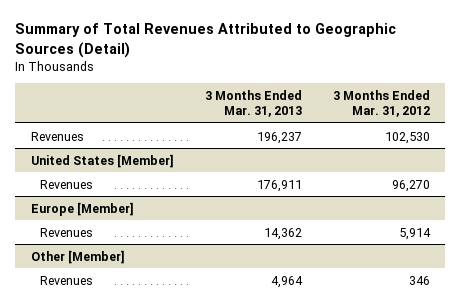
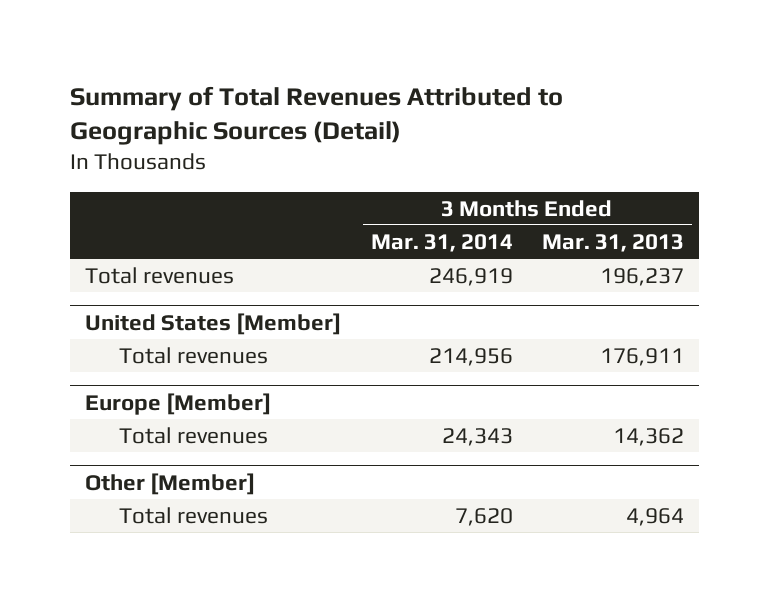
[332,89,430,118] 3 Months Ended Mar. 31, 2012 -> none
none -> [370,233,513,252] Mar. 31, 2014
[30,131,84,141] Revenues -> [84,266,234,284] Total revenues
[40,179,94,189] Revenues -> [119,346,269,364] Total revenues
[40,227,94,237] Revenues -> [119,426,269,444] Total revenues
[40,275,94,285] Revenues -> [119,506,269,524] Total revenues

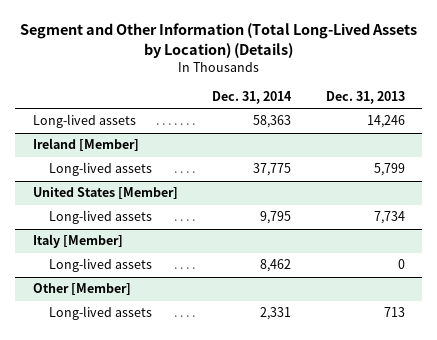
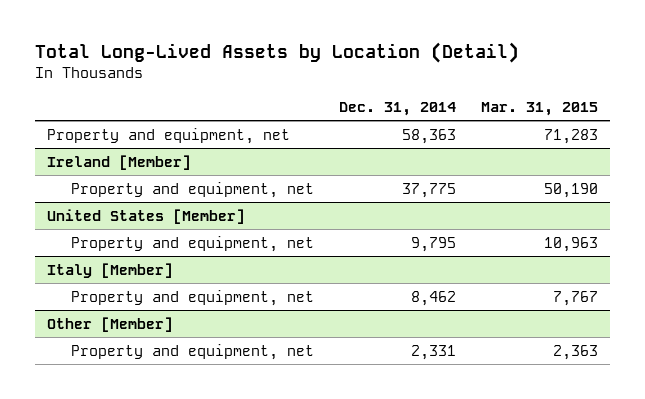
[19,23,417,58] Segment and Other Information (Total Long-Lived Assets by Location) (Details) -> [34,41,519,63] Total Long-Lived Assets by Location (Detail)
[325,91,405,105] Dec. 31, 2013 -> none
none -> [480,102,598,117] Mar. 31, 2015
[32,114,136,129] Long-lived assets -> [47,127,291,144] Property and equipment, net
[48,162,152,177] Long-lived assets -> [70,181,314,198] Property and equipment, net
[48,210,152,225] Long-lived assets -> [70,235,314,252] Property and equipment, net
[48,258,152,273] Long-lived assets -> [70,289,314,306] Property and equipment, net
[48,306,152,321] Long-lived assets -> [70,343,314,360] Property and equipment, net

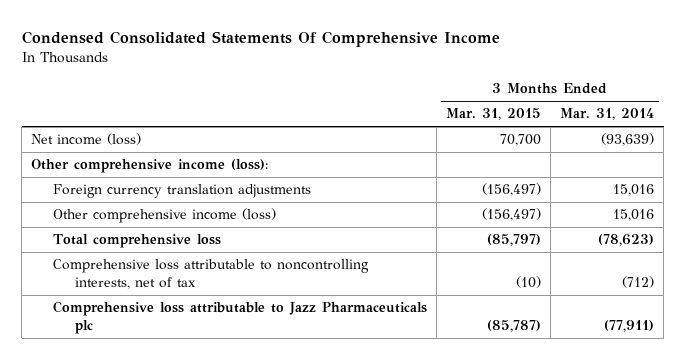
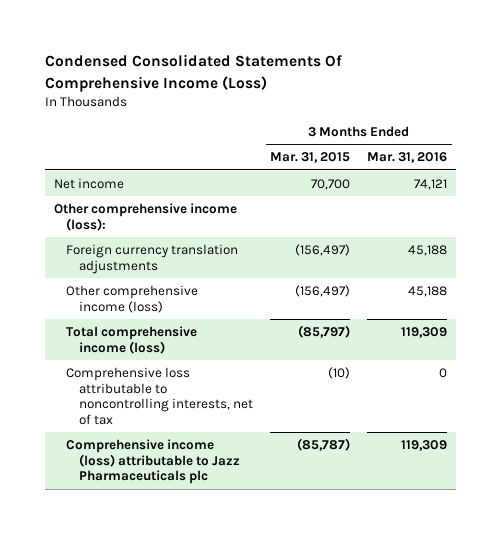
[21,31,500,48] Condensed Consolidated Statements Of Comprehensive Income -> [45,54,343,92] Condensed Consolidated Statements Of Comprehensive Income (Loss)
[560,108,655,121] Mar. 31, 2014 -> none
none -> [367,152,448,164] Mar. 31, 2016
[31,133,142,146] Net income (loss) -> [53,177,124,189] Net income
[53,234,222,249] Total comprehensive loss -> [66,325,198,354] Total comprehensive income (loss)
[53,301,428,335] Comprehensive loss attributable to Jazz Pharmaceuticals plc -> [66,438,240,485] Comprehensive income (loss) attributable to Jazz Pharmaceuticals plc

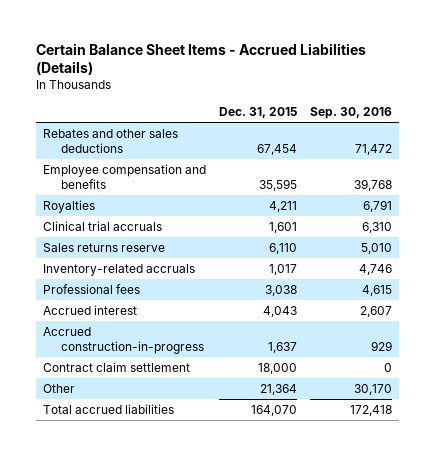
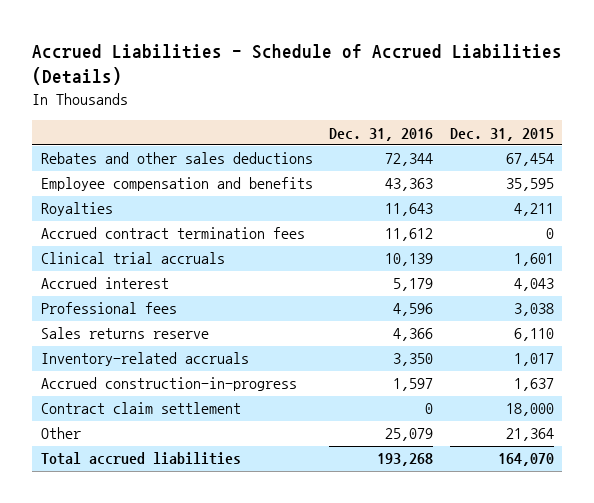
[35,42,366,76] Certain Balance Sheet Items - Accrued Liabilities (Details) -> [32,44,563,86] Accrued Liabilities - Schedule of Accrued Liabilities (Details)
[310,107,393,120] Sep. 30, 2016 -> none
none -> [329,127,434,141] Dec. 31, 2016
none -> [40,227,305,240] Accrued contract termination fees
[42,304,137,315] Accrued interest -> [40,277,169,290] Accrued interest
[42,283,140,294] Professional fees -> [40,302,177,315] Professional fees

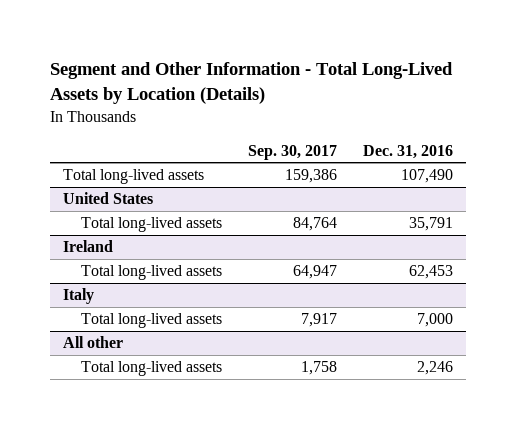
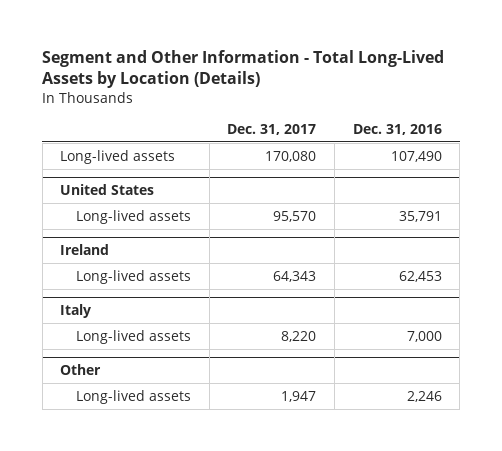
[248,144,338,160] Sep. 30, 2017 -> none
none -> [227,123,317,135] Dec. 31, 2017
[62,169,204,185] Total long-lived assets -> [60,149,176,164] Long-lived assets
[81,217,223,233] Total long-lived assets -> [76,209,192,224] Long-lived assets
[81,265,223,281] Total long-lived assets -> [76,269,192,284] Long-lived assets
[81,313,223,329] Total long-lived assets -> [76,329,192,344] Long-lived assets
[62,336,123,349] All other -> [60,364,102,376] Other
[81,361,223,377] Total long-lived assets -> [76,389,192,404] Long-lived assets

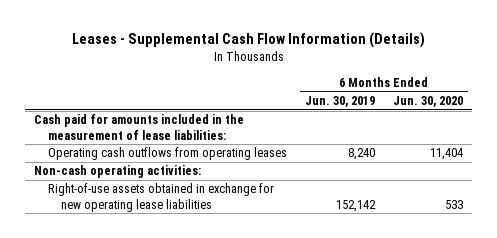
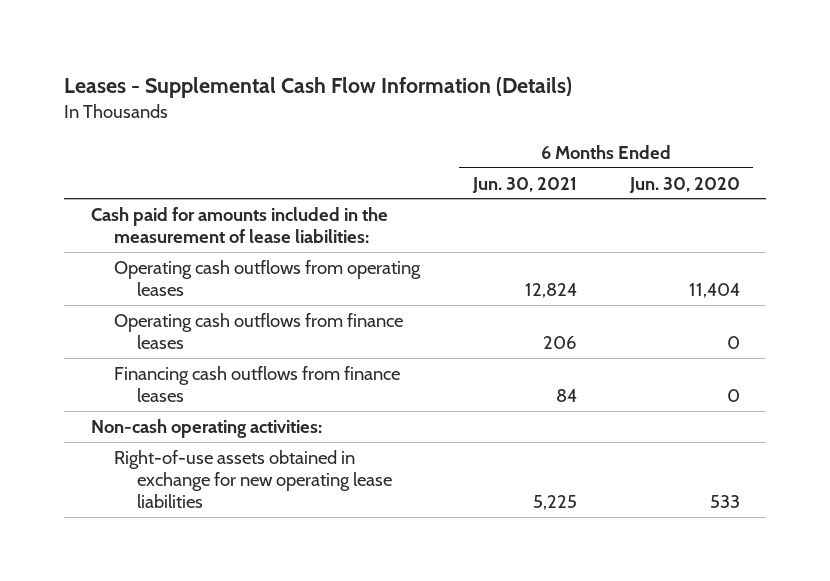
[304,96,375,108] Jun. 30, 2019 -> none
none -> [471,176,577,193] Jun. 30, 2021
none -> [113,312,403,350] Operating cash outflows from finance leases
none -> [113,365,400,403] Financing cash outflows from finance leases

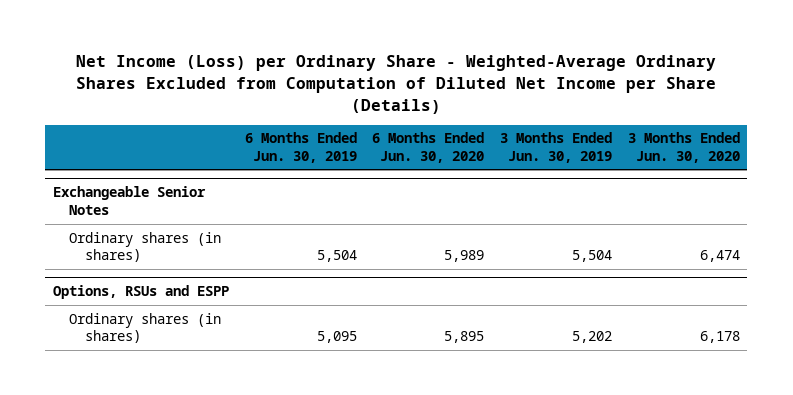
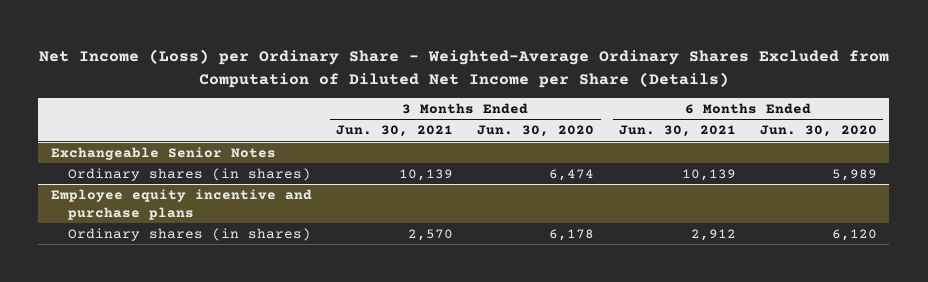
[244,132,357,163] 6 Months Ended Jun. 30, 2019 -> none
[499,132,612,163] 3 Months Ended Jun. 30, 2019 -> none
none -> [336,125,454,138] Jun. 30, 2021
none -> [618,125,736,138] Jun. 30, 2021
[53,285,230,300] Options, RSUs and ESPP -> [50,188,312,220] Employee equity incentive and purchase plans
[444,331,485,344] 5,895 -> [832,228,878,241] 6,120

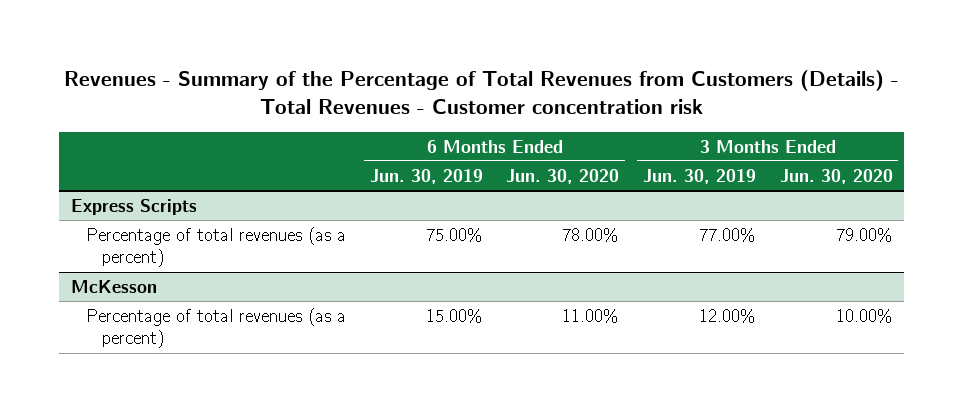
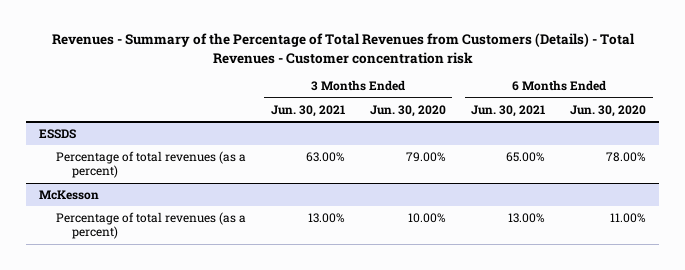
[369,168,483,184] Jun. 30, 2019 -> none
[642,168,756,184] Jun. 30, 2019 -> none
none -> [270,104,345,117] Jun. 30, 2021
none -> [471,104,546,117] Jun. 30, 2021
[70,198,197,215] Express Scripts -> [38,128,76,139] ESSDS

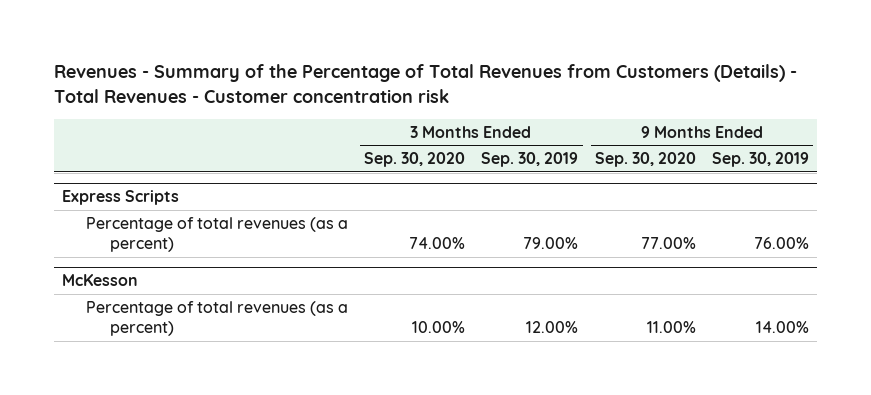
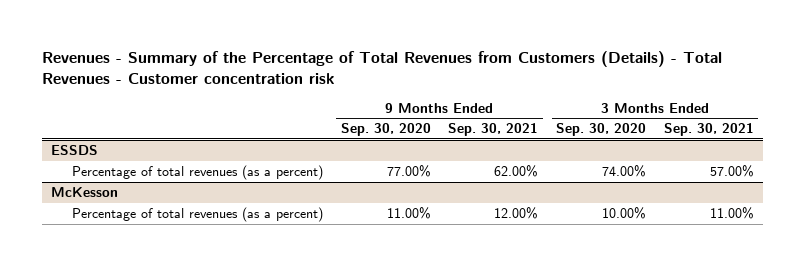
[481,152,579,168] Sep. 30, 2019 -> none
[712,152,810,168] Sep. 30, 2019 -> none
none -> [448,123,539,137] Sep. 30, 2021
none -> [663,123,754,137] Sep. 30, 2021
[62,190,180,206] Express Scripts -> [50,145,98,156] ESSDS

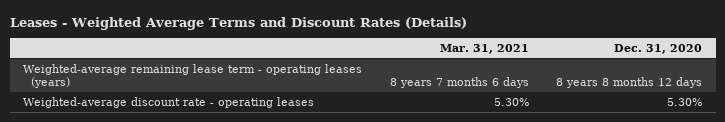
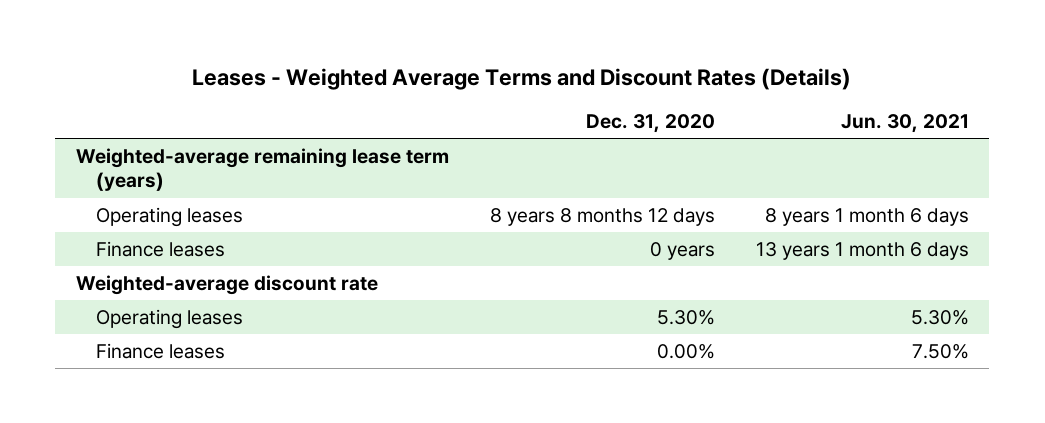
[439,43,529,54] Mar. 31, 2021 -> none
none -> [840,114,969,134] Jun. 30, 2021
none -> [75,147,449,192] Weighted-average remaining lease term (years)
[23,63,363,89] Weighted-average remaining lease term - operating leases (years) -> [96,206,244,227] Operating leases
none -> [96,240,226,257] Finance leases
none -> [75,274,378,295] Weighted-average discount rate
[23,96,315,108] Weighted-average discount rate - operating leases -> [96,308,244,329] Operating leases
none -> [96,342,226,359] Finance leases

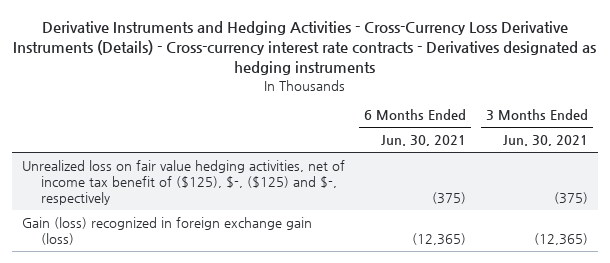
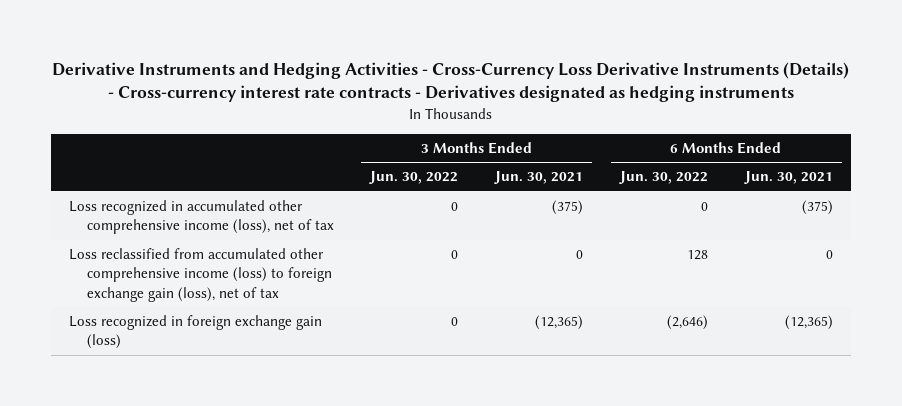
none -> [369,171,459,185] Jun. 30, 2022
none -> [618,171,708,185] Jun. 30, 2022
[21,159,345,205] Unrealized loss on fair value hedging activities, net of income tax benefit of ($125), $-, ($125) and $-, respectively -> [69,200,334,235] Loss recognized in accumulated other comprehensive income (loss), net of tax
none -> [69,248,332,302] Loss reclassified from accumulated other comprehensive income (loss) to foreign exchange gain (loss), net of tax
[21,216,312,245] Gain (loss) recognized in foreign exchange gain (loss) -> [69,315,323,350] Loss recognized in foreign exchange gain (loss)

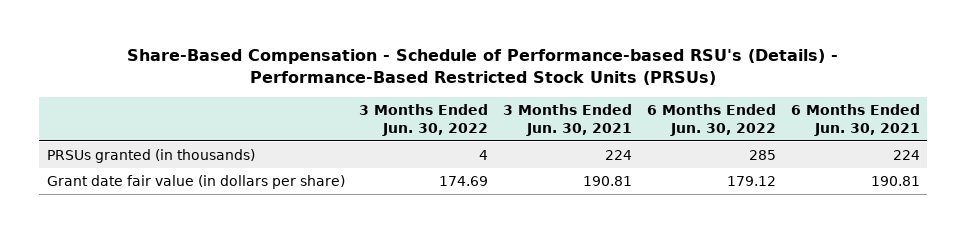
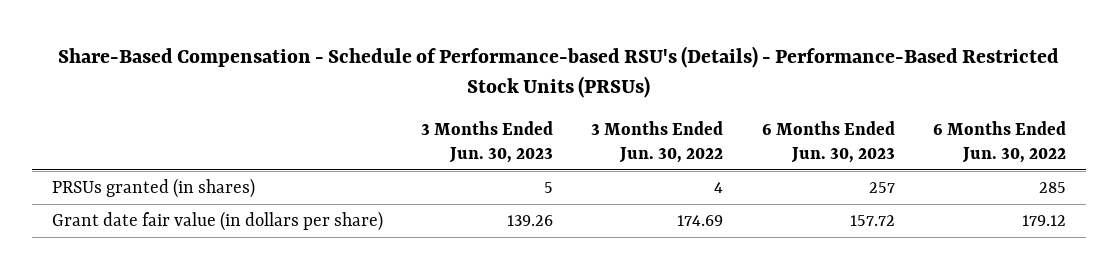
[503,104,633,137] 3 Months Ended Jun. 30, 2021 -> none
[790,104,920,137] 6 Months Ended Jun. 30, 2021 -> none
none -> [420,121,553,164] 3 Months Ended Jun. 30, 2023
none -> [761,121,895,164] 6 Months Ended Jun. 30, 2023
[46,148,255,163] PRSUs granted (in thousands) -> [51,178,255,199] PRSUs granted (in shares)

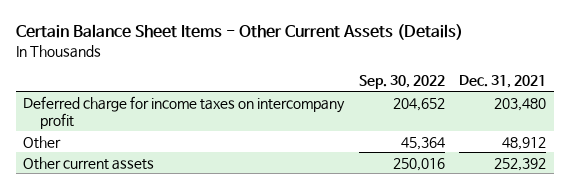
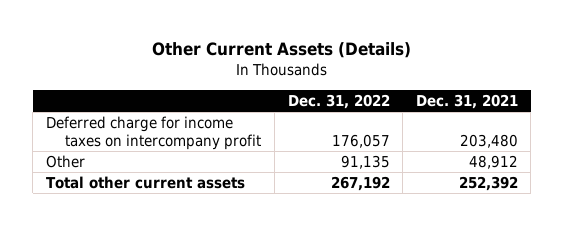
[16,24,464,41] Certain Balance Sheet Items - Other Current Assets (Details) -> [151,42,411,59] Other Current Assets (Details)
[358,75,445,90] Sep. 30, 2022 -> none
none -> [287,94,390,110] Dec. 31, 2022
[23,156,155,170] Other current assets -> [45,176,245,190] Total other current assets

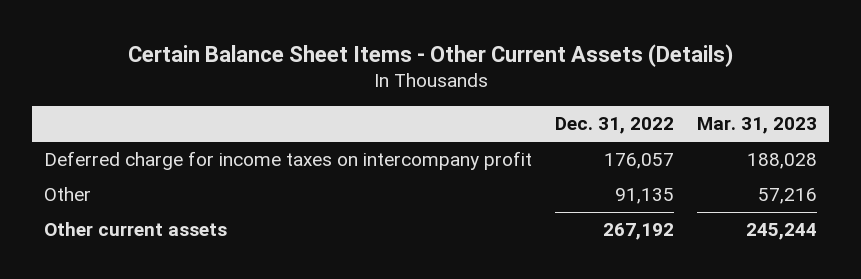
[151,42,411,59] Other Current Assets (Details) -> [127,43,733,67] Certain Balance Sheet Items - Other Current Assets (Details)
[415,94,518,110] Dec. 31, 2021 -> none
none -> [697,117,818,135] Mar. 31, 2023
[45,176,245,190] Total other current assets -> [43,222,227,237] Other current assets

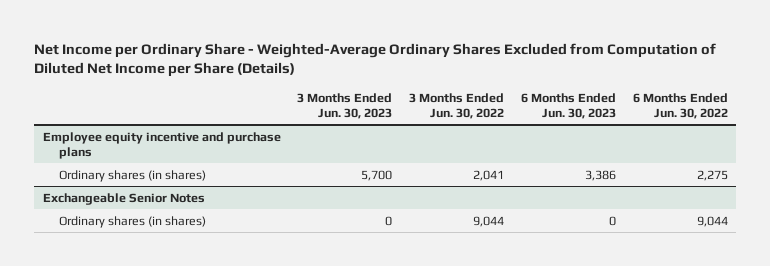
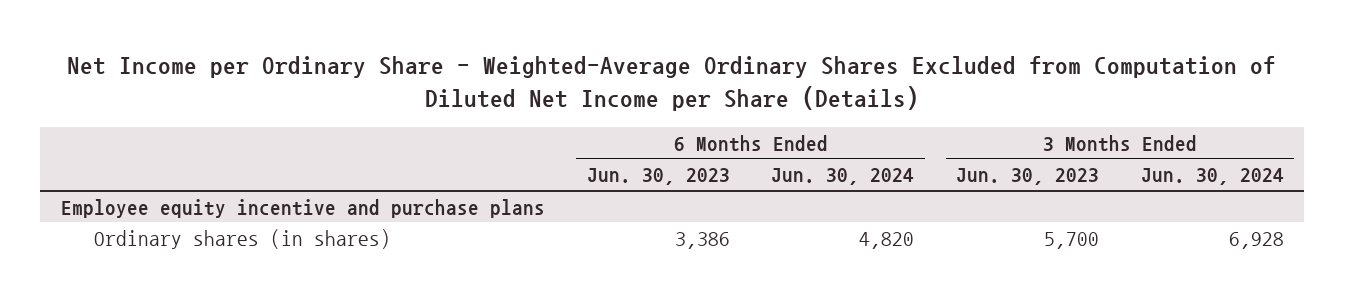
[409,92,505,119] 3 Months Ended Jun. 30, 2022 -> none
[632,92,728,119] 6 Months Ended Jun. 30, 2022 -> none
none -> [771,168,915,186] Jun. 30, 2024
none -> [1140,168,1284,186] Jun. 30, 2024
[42,192,205,205] Exchangeable Senior Notes -> none
[59,215,207,228] Ordinary shares (in shares) -> none

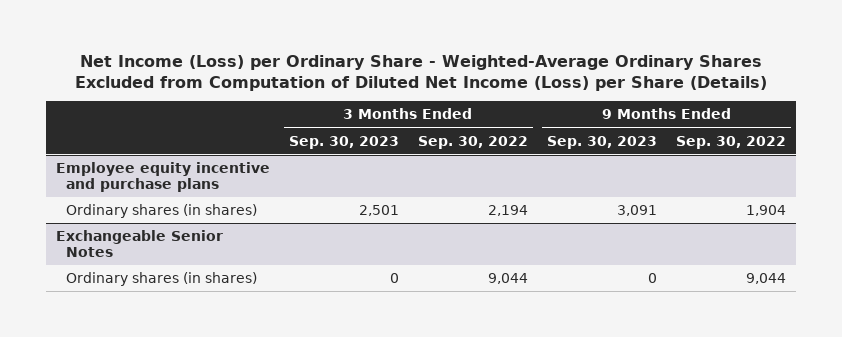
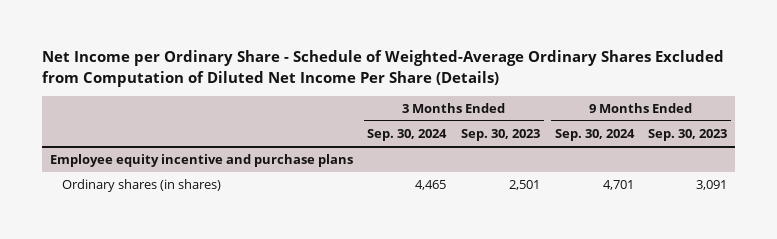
[75,55,768,91] Net Income (Loss) per Ordinary Share - Weighted-Average Ordinary Shares Excluded from Computation of Diluted Net Income (Loss) per Share (Details) -> [42,50,725,87] Net Income per Ordinary Share - Schedule of Weighted-Average Ordinary Shares Excluded from Computation of Diluted Net Income Per Share (Details)
[418,135,529,149] Sep. 30, 2022 -> none
[676,135,787,149] Sep. 30, 2022 -> none
none -> [367,129,448,142] Sep. 30, 2024
none -> [554,129,635,142] Sep. 30, 2024
[55,229,223,258] Exchangeable Senior Notes -> none
[66,271,258,286] Ordinary shares (in shares) -> none

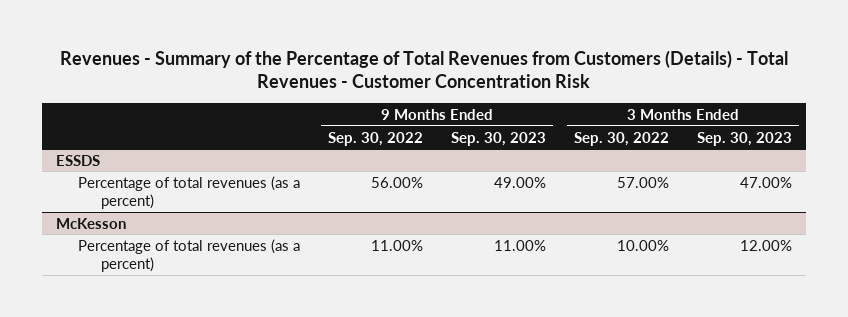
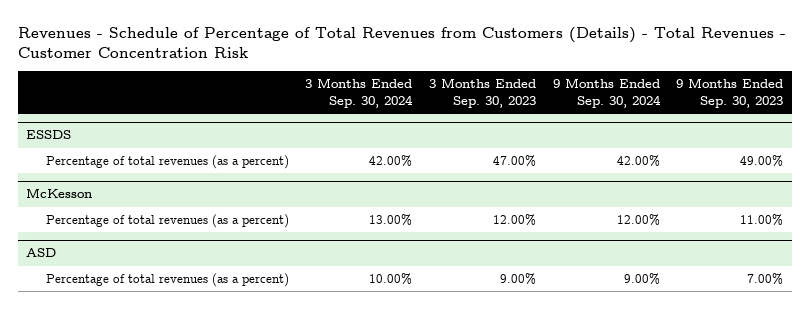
[59,50,788,89] Revenues - Summary of the Percentage of Total Revenues from Customers (Details) - Total Revenues - Customer Concentration Risk -> [17,27,786,59] Revenues - Schedule of Percentage of Total Revenues from Customers (Details) - Total Revenues - Customer Concentration Risk
[328,131,424,146] Sep. 30, 2022 -> none
[574,131,670,146] Sep. 30, 2022 -> none
none -> [305,78,414,108] 3 Months Ended Sep. 30, 2024
none -> [552,78,661,108] 9 Months Ended Sep. 30, 2024
none -> [26,248,57,258] ASD
none -> [45,273,289,288] Percentage of total revenues (as a percent)

